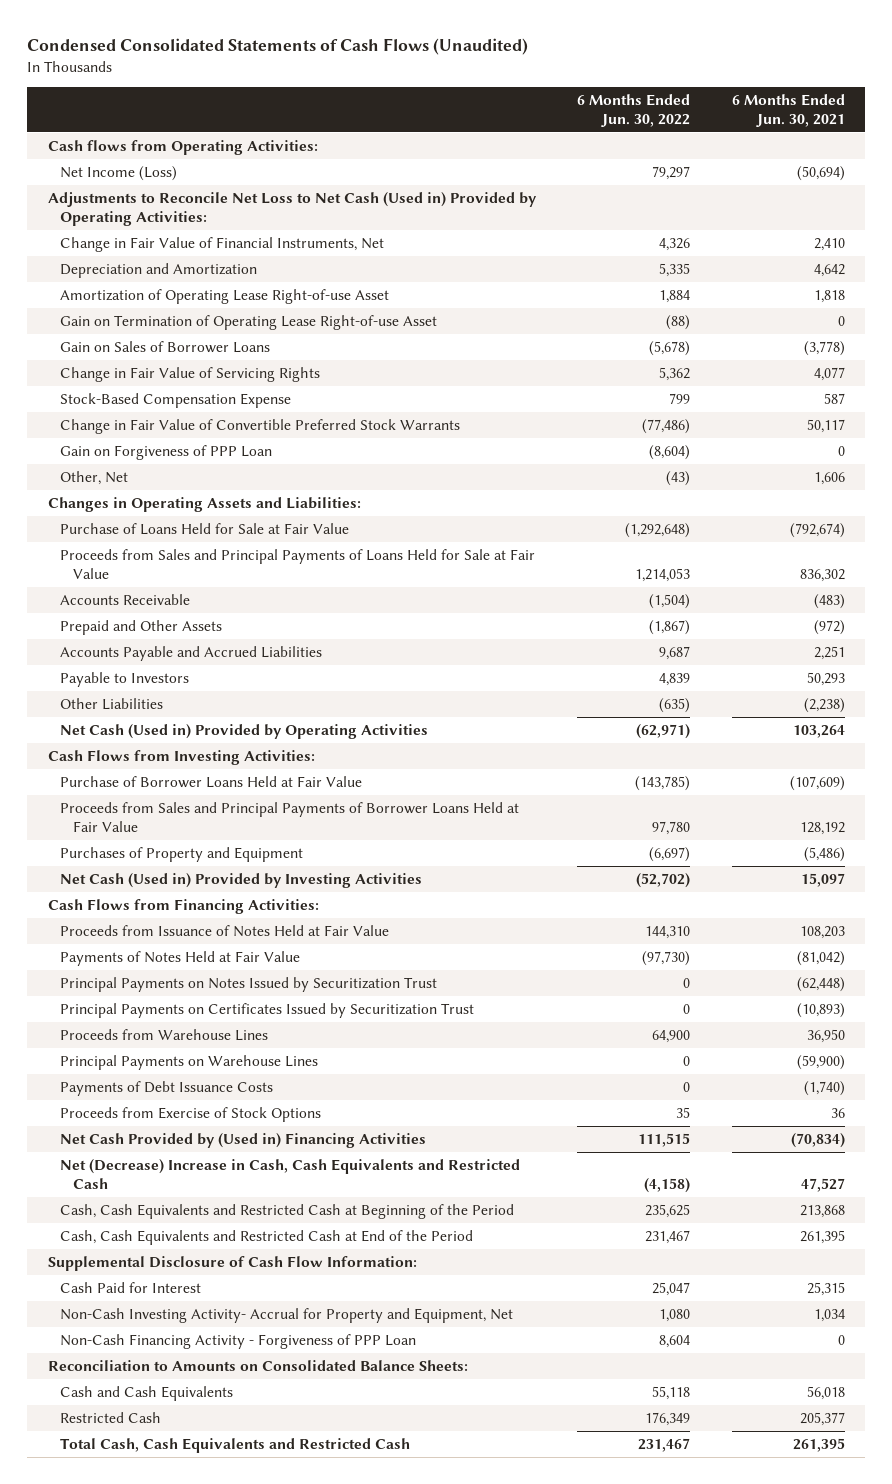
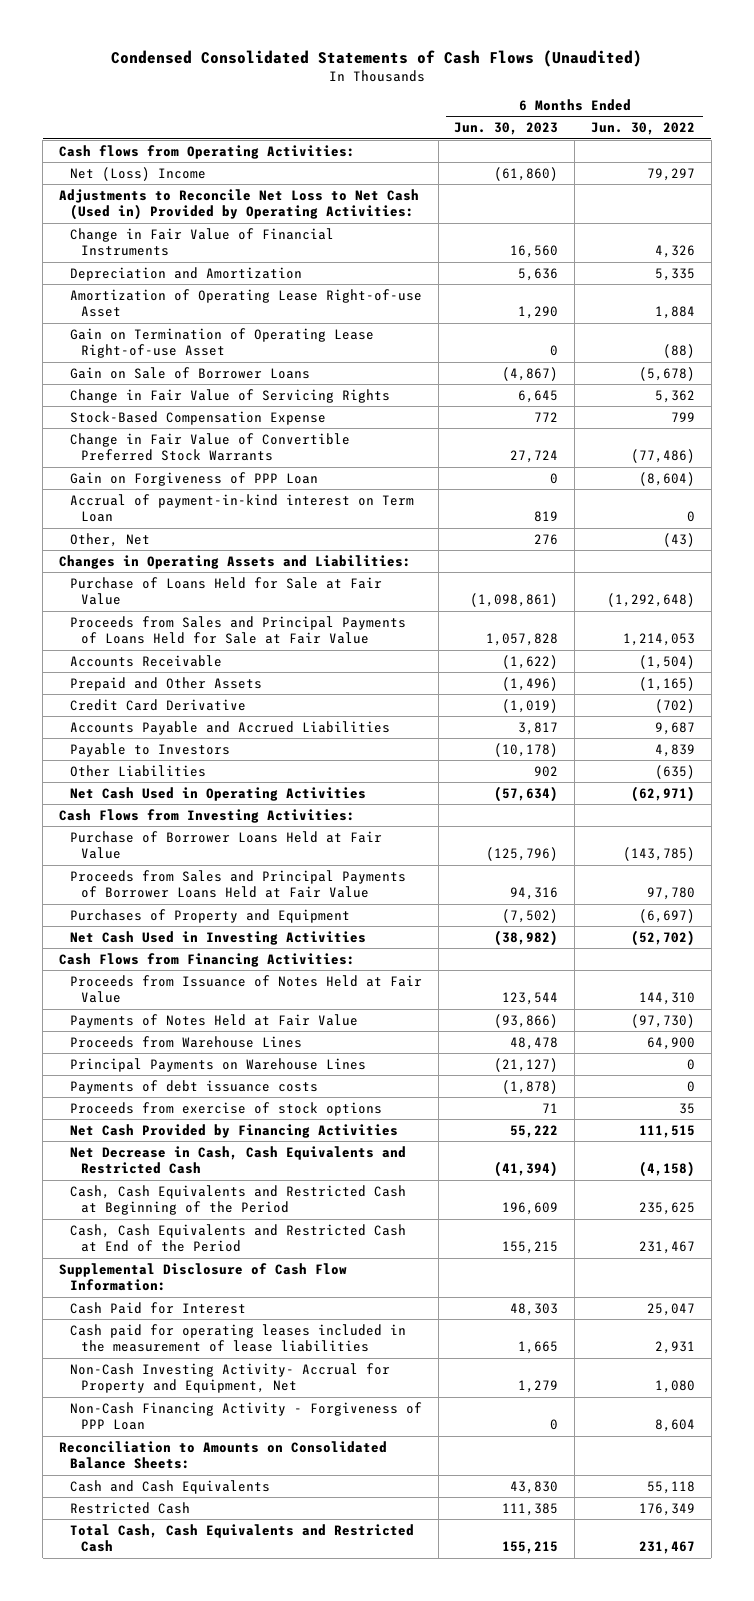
[731,93,845,127] 6 Months Ended Jun. 30, 2021 -> none
none -> [454,122,559,136] Jun. 30, 2023
[60,165,178,181] Net Income (Loss) -> [70,166,207,181] Net (Loss) Income
[60,236,385,252] Change in Fair Value of Financial Instruments, Net -> [70,227,335,257] Change in Fair Value of Financial Instruments
[60,340,271,353] Gain on Sales of Borrower Loans -> [70,366,311,379] Gain on Sale of Borrower Loans
none -> [70,493,415,523] Accrual of payment-in-kind interest on Term Loan
[649,619,691,635] (1,867) -> [638,676,695,691] (1,165)
none -> [70,698,247,711] Credit Card Derivative
[60,723,429,739] Net Cash (Used in) Provided by Operating Activities -> [70,786,367,801] Net Cash Used in Operating Activities
[60,872,423,888] Net Cash (Used in) Provided by Investing Activities -> [70,930,367,945] Net Cash Used in Investing Activities
[60,976,438,992] Principal Payments on Notes Issued by Securitization Trust -> none
[60,1002,475,1018] Principal Payments on Certificates Issued by Securitization Trust -> none
[60,1080,274,1096] Payments of Debt Issuance Costs -> [70,1079,319,1094] Payments of debt issuance costs
[60,1106,322,1122] Proceeds from Exercise of Stock Options -> [70,1101,383,1116] Proceeds from exercise of stock options
[60,1132,427,1148] Net Cash Provided by (Used in) Financing Activities -> [70,1123,399,1138] Net Cash Provided by Financing Activities
[60,1158,521,1189] Net (Decrease) Increase in Cash, Cash Equivalents and Restricted Cash -> [70,1145,407,1175] Net Decrease in Cash, Cash Equivalents and Restricted Cash
none -> [70,1323,407,1353] Cash paid for operating leases included in the measurement of lease liabilities

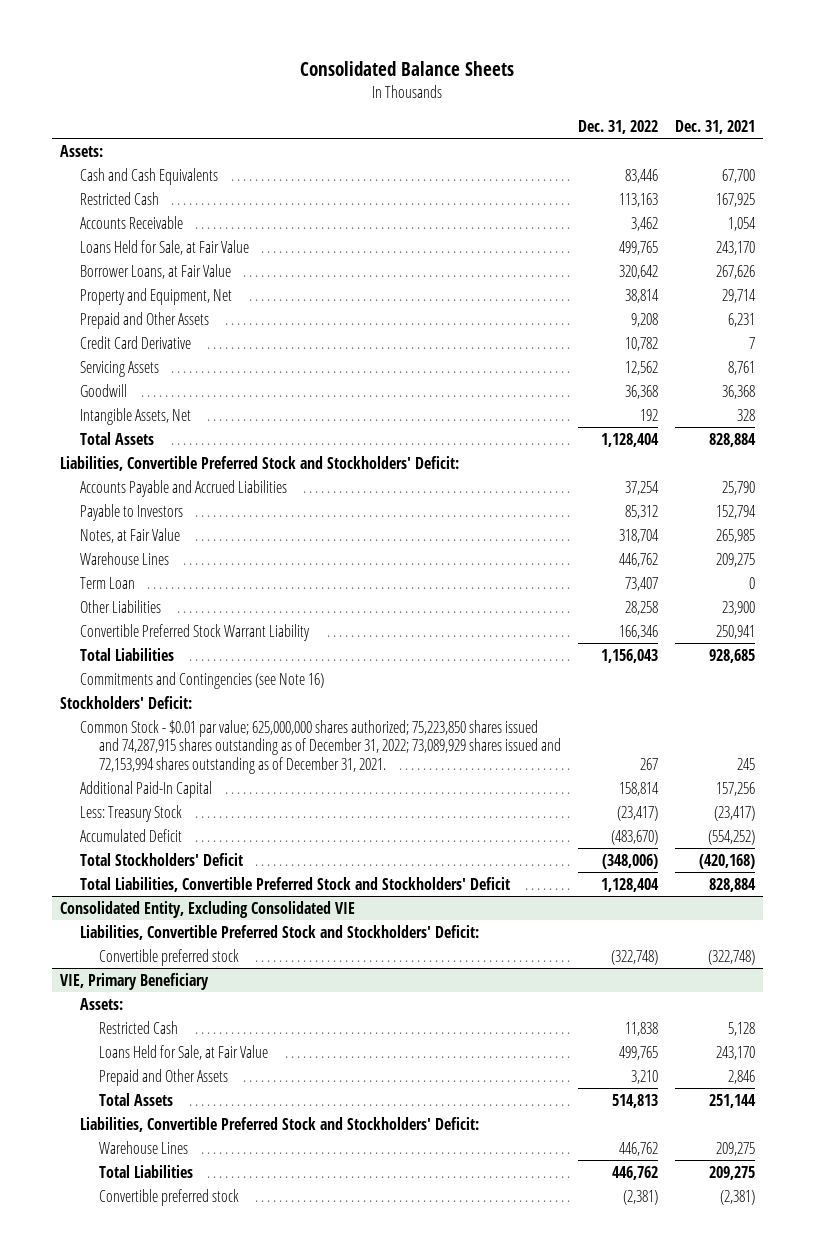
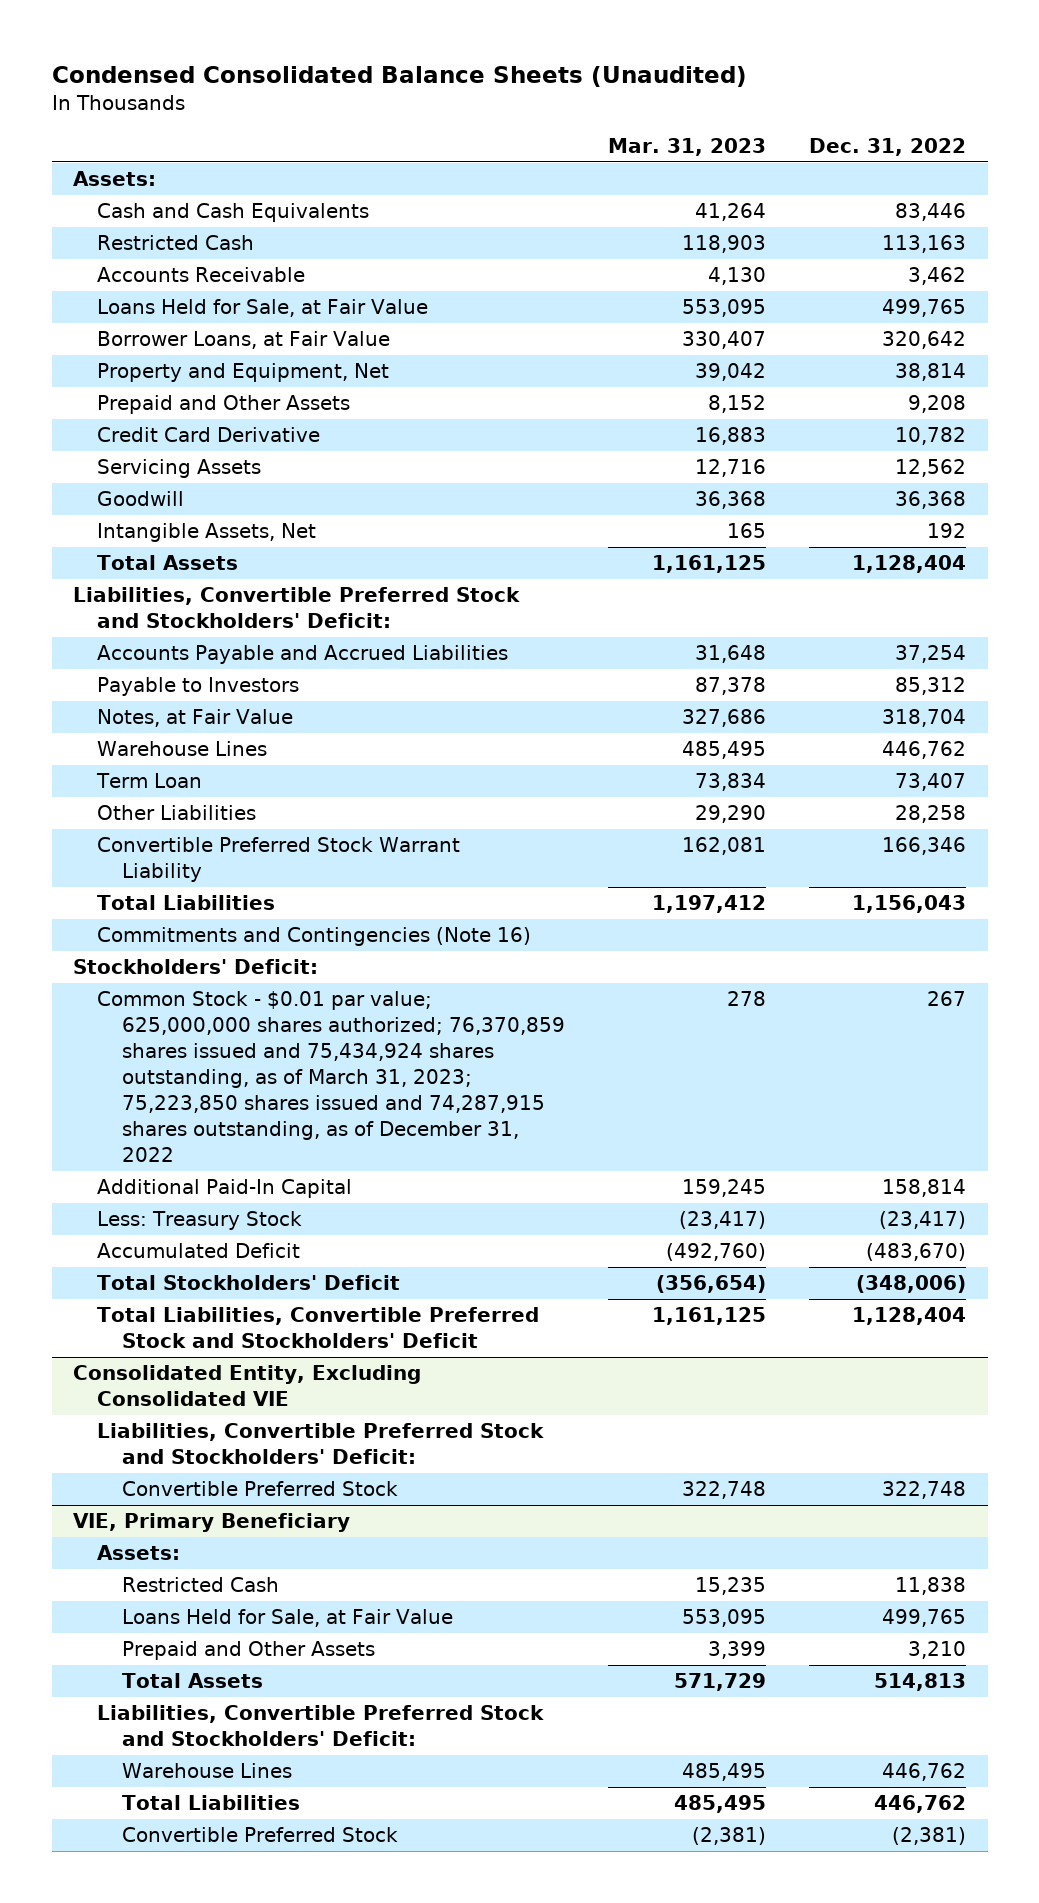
[300,61,515,77] Consolidated Balance Sheets -> [51,65,747,87] Condensed Consolidated Balance Sheets (Unaudited)
[674,119,755,134] Dec. 31, 2021 -> none
none -> [607,138,766,157] Mar. 31, 2023
[79,671,324,689] Commitments and Contingencies (see Note 16) -> [97,927,532,947] Commitments and Contingencies (Note 16)
[79,719,562,774] Common Stock - $0.01 par value; 625,000,000 shares authorized; 75,223,850 shares issued and 74,287,915 shares outstanding as of December 31, 2022; 73,089,929 shares issued and 72,153,994 shares outstanding as of December 31, 2021. -> [97,991,565,1163] Common Stock - $0.01 par value; 625,000,000 shares authorized; 76,370,859 shares issued and 75,434,924 shares outstanding, as of March 31, 2023; 75,223,850 shares issued and 74,287,915 shares outstanding, as of December 31, 2022
[99,948,240,966] Convertible preferred stock -> [121,1481,398,1497] Convertible Preferred Stock
[611,949,659,965] (322,748) -> [881,1481,966,1500] 322,748
[99,1188,240,1206] Convertible preferred stock -> [121,1827,398,1843] Convertible Preferred Stock

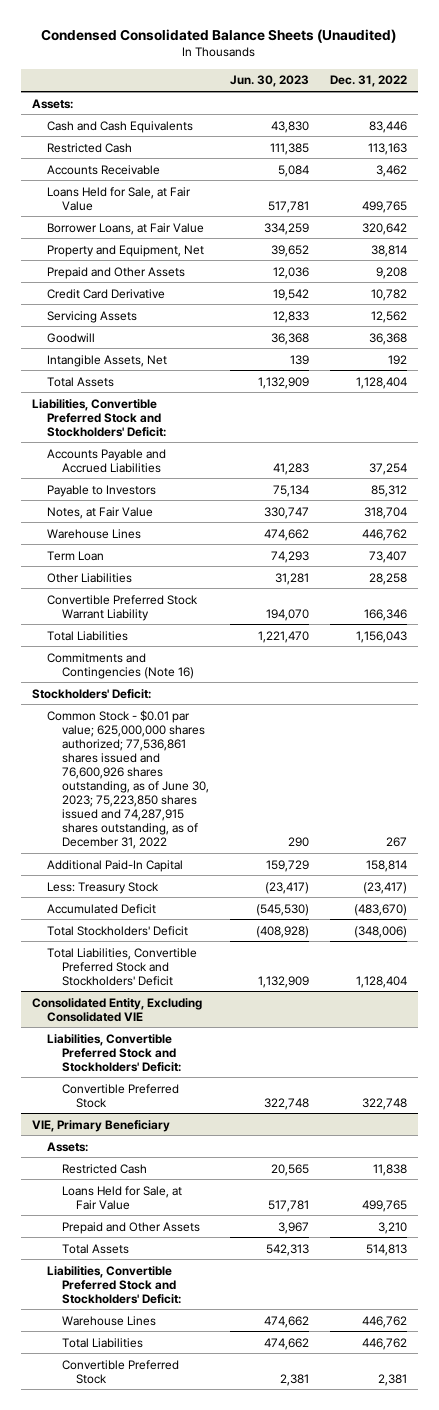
[607,138,766,157] Mar. 31, 2023 -> none
none -> [229,75,309,88] Jun. 30, 2023
[97,991,565,1163] Common Stock - $0.01 par value; 625,000,000 shares authorized; 76,370,859 shares issued and 75,434,924 shares outstanding, as of March 31, 2023; 75,223,850 shares issued and 74,287,915 shares outstanding, as of December 31, 2022 -> [46,709,209,849] Common Stock - $0.01 par value; 625,000,000 shares authorized; 77,536,861 shares issued and 76,600,926 shares outstanding, as of June 30, 2023; 75,223,850 shares issued and 74,287,915 shares outstanding, as of December 31, 2022
[891,1827,966,1846] (2,381) -> [378,1373,408,1386] 2,381

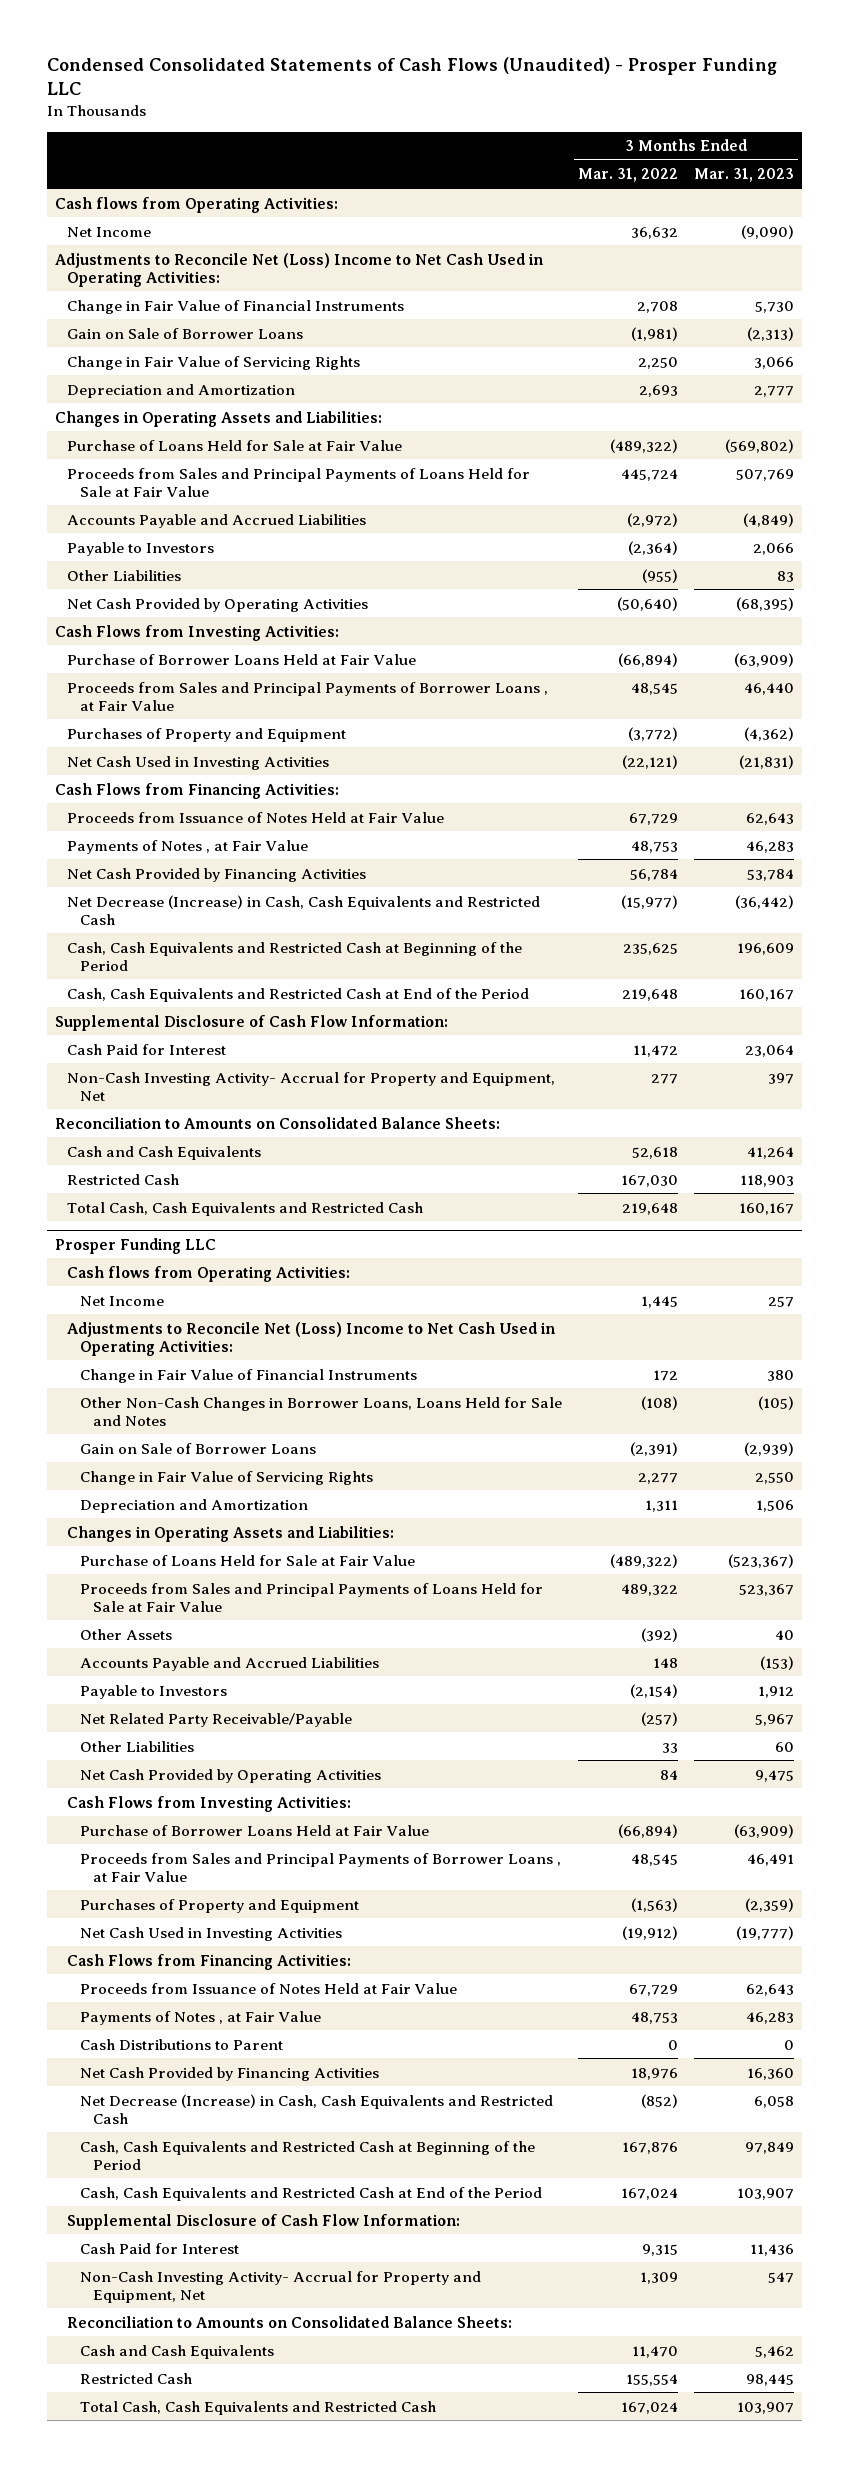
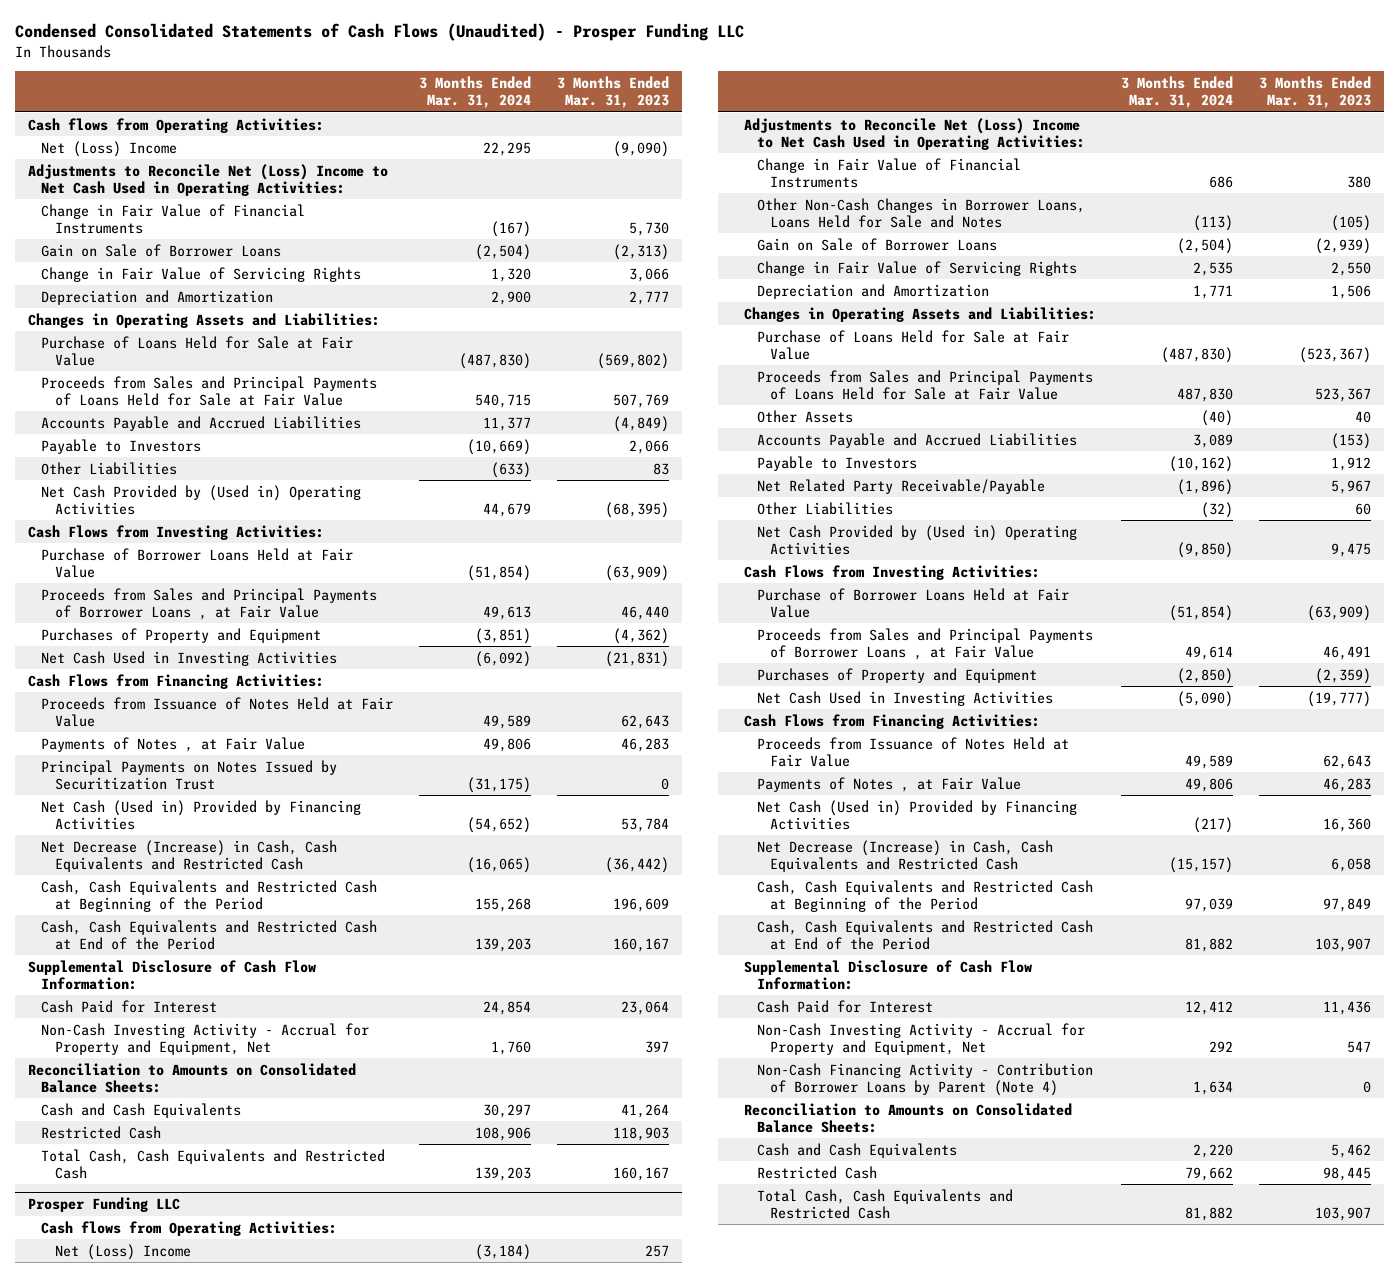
[577,168,678,183] Mar. 31, 2022 -> none
none -> [418,75,531,109] 3 Months Ended Mar. 31, 2024
[67,226,152,237] Net Income -> [41,140,178,157] Net (Loss) Income
[67,597,369,612] Net Cash Provided by Operating Activities -> [41,484,362,515] Net Cash Provided by (Used in) Operating Activities
none -> [41,759,338,790] Principal Payments on Notes Issued by Securitization Trust
[67,867,367,882] Net Cash Provided by Financing Activities -> [41,799,362,830] Net Cash (Used in) Provided by Financing Activities
[67,1071,556,1101] Non-Cash Investing Activity- Accrual for Property and Equipment, Net -> [41,1022,370,1055] Non-Cash Investing Activity - Accrual for Property and Equipment, Net
[79,1295,164,1306] Net Income -> [54,1243,191,1260] Net (Loss) Income
[79,1768,381,1783] Net Cash Provided by Operating Activities -> [757,524,1078,555] Net Cash Provided by (Used in) Operating Activities
[79,2038,283,2050] Cash Distributions to Parent -> none
[79,2066,379,2081] Net Cash Provided by Financing Activities -> [757,799,1078,830] Net Cash (Used in) Provided by Financing Activities
[79,2270,481,2303] Non-Cash Investing Activity- Accrual for Property and Equipment, Net -> [757,1022,1086,1055] Non-Cash Investing Activity - Accrual for Property and Equipment, Net
none -> [757,1062,1094,1096] Non-Cash Financing Activity - Contribution of Borrower Loans by Parent (Note 4)

